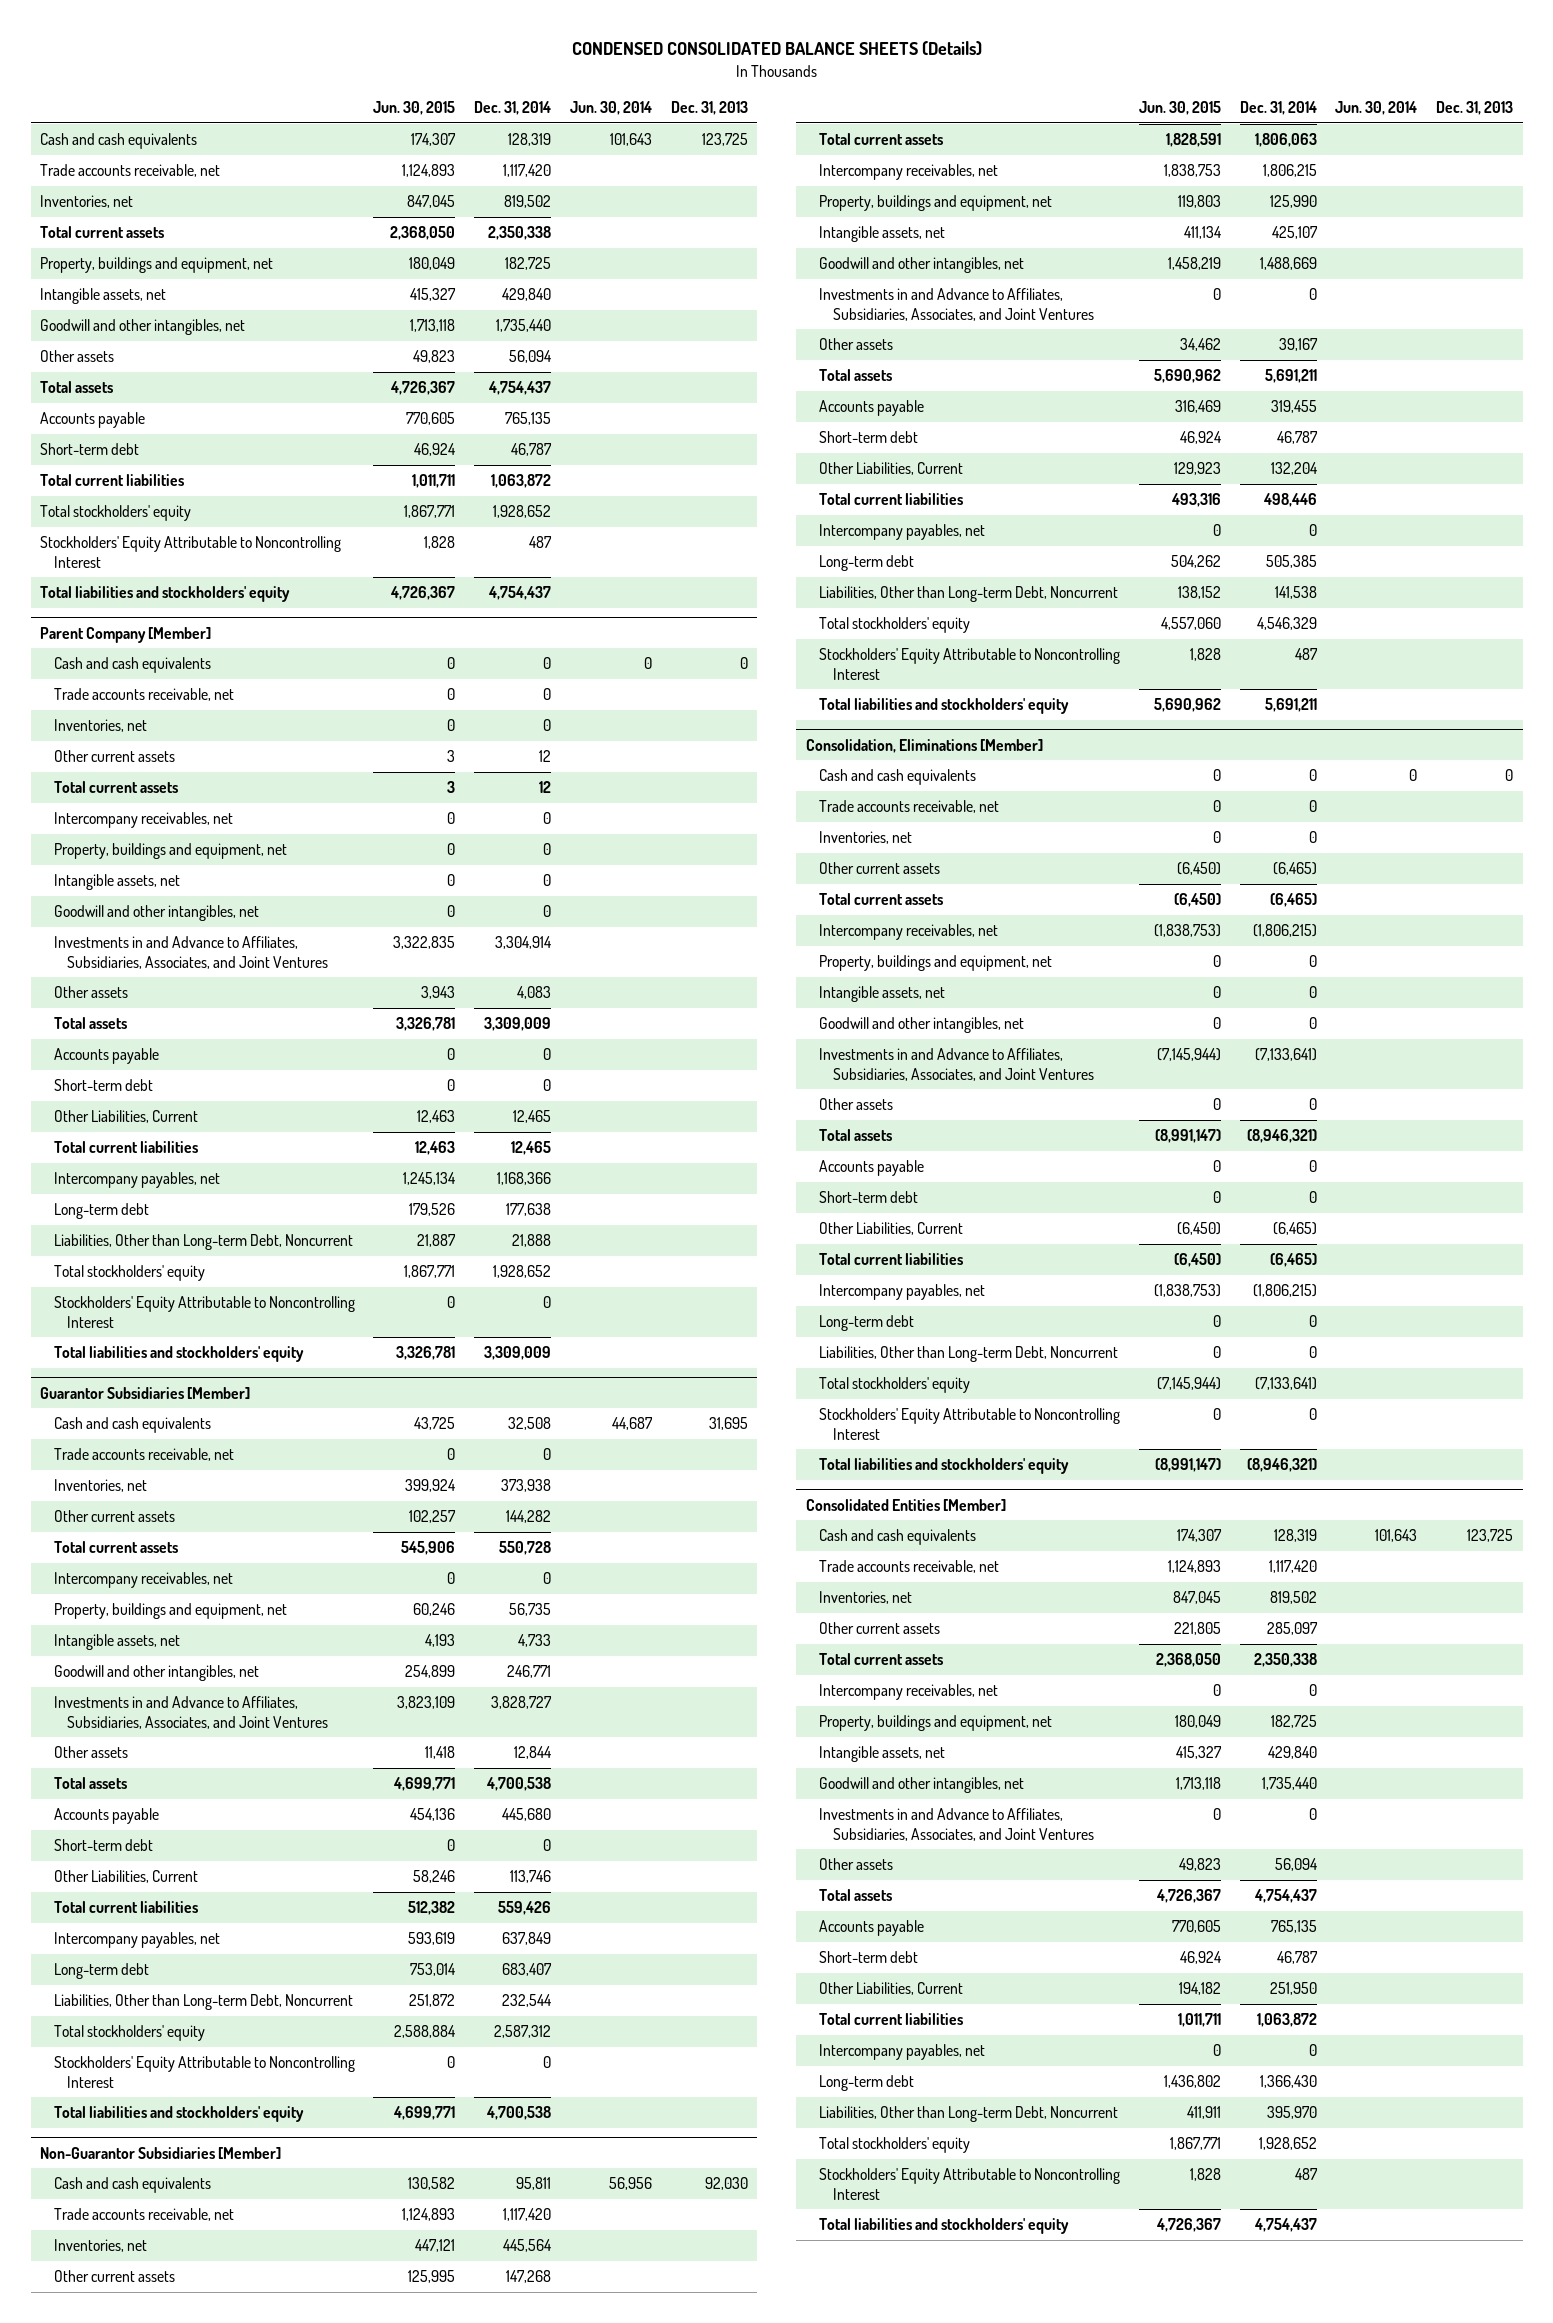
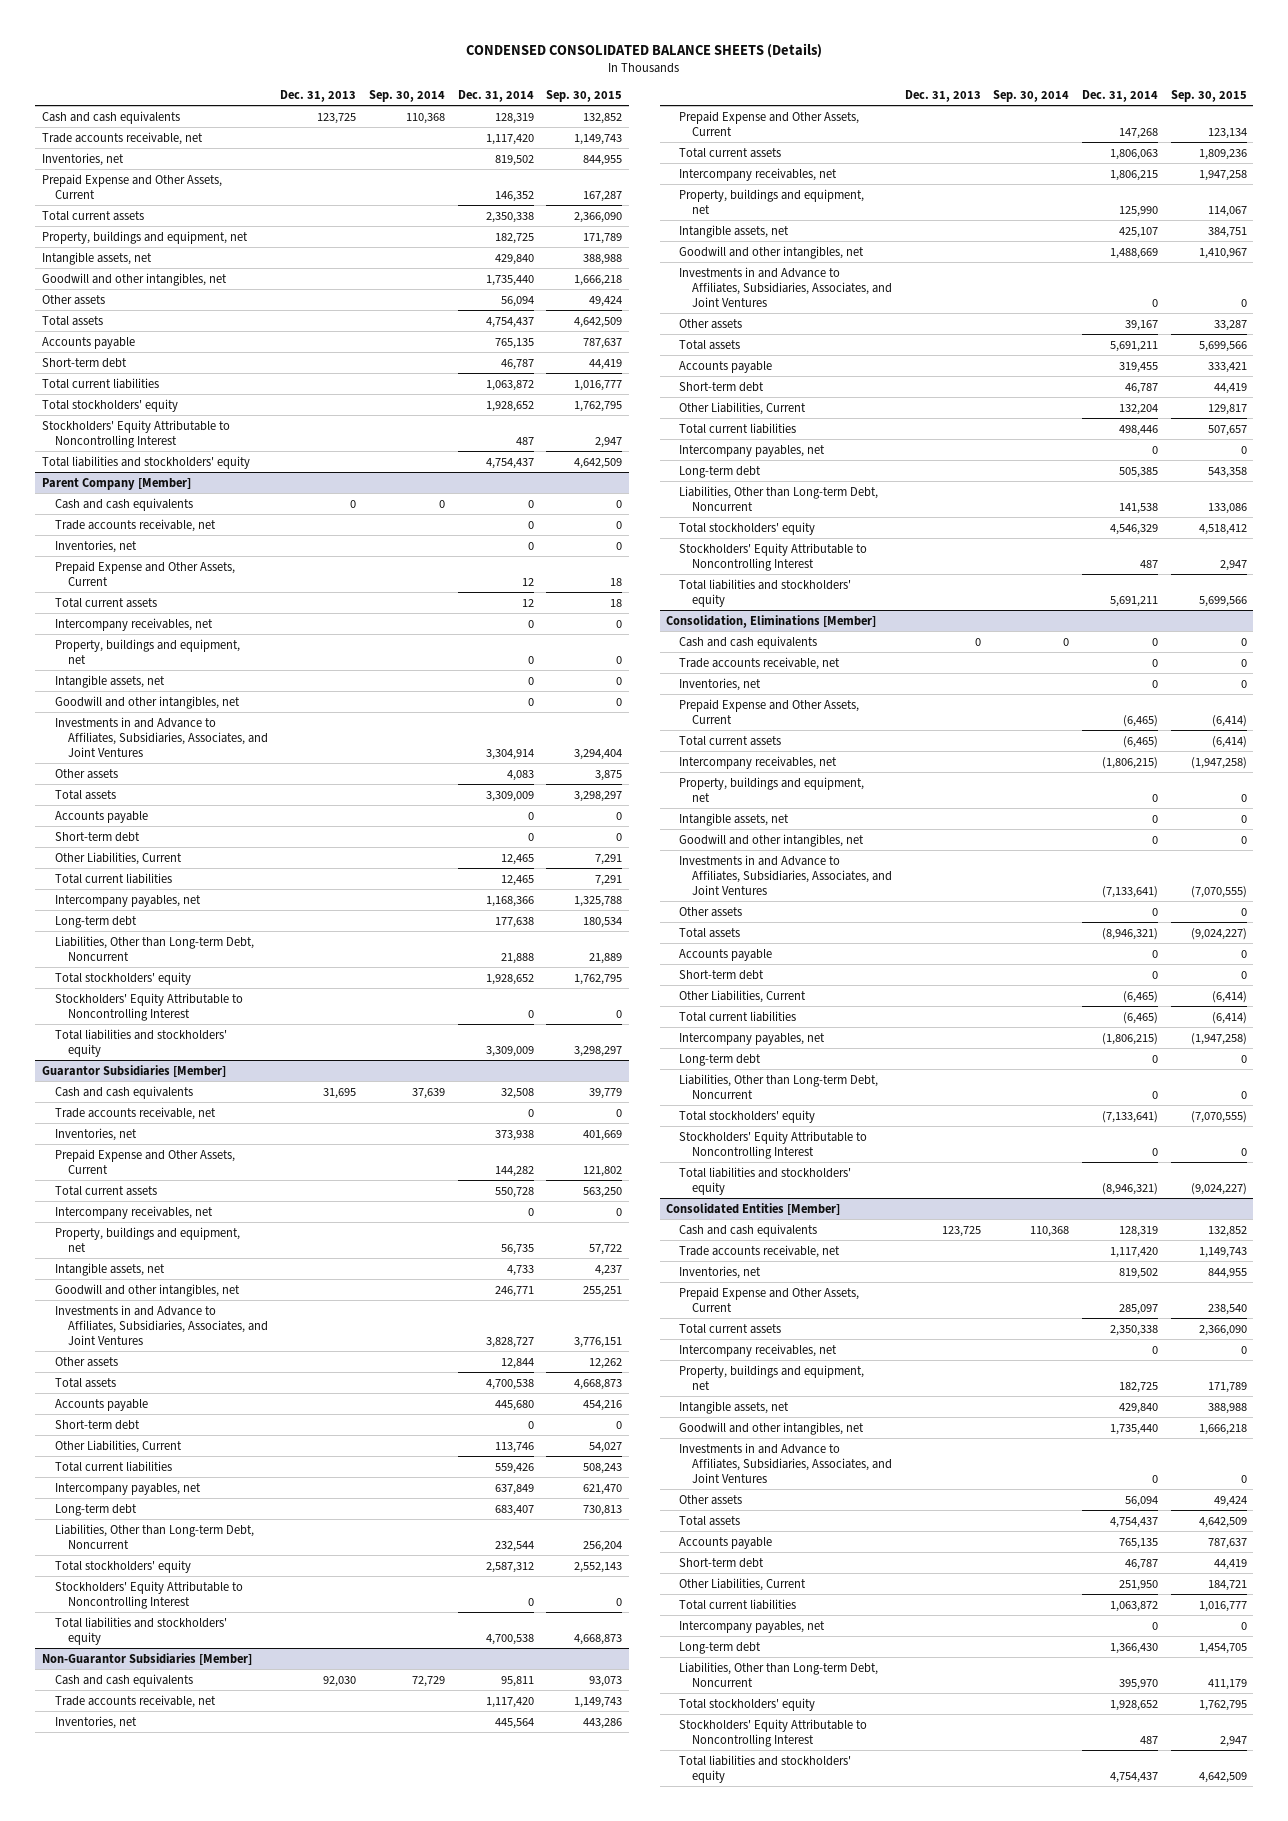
[373,101,456,116] Jun. 30, 2015 -> none
[569,101,652,116] Jun. 30, 2014 -> none
none -> [369,89,446,102] Sep. 30, 2014
none -> [546,89,623,102] Sep. 30, 2015
none -> [41,173,222,199] Prepaid Expense and Other Assets, Current
[53,750,175,763] Other current assets -> [54,560,235,586] Prepaid Expense and Other Assets, Current
[53,1510,175,1523] Other current assets -> [54,1148,235,1174] Prepaid Expense and Other Assets, Current
[53,2270,175,2283] Other current assets -> [679,110,860,136] Prepaid Expense and Other Assets, Current
[819,862,941,875] Other current assets -> [679,698,860,724] Prepaid Expense and Other Assets, Current
[819,1622,941,1635] Other current assets -> [679,1286,860,1312] Prepaid Expense and Other Assets, Current

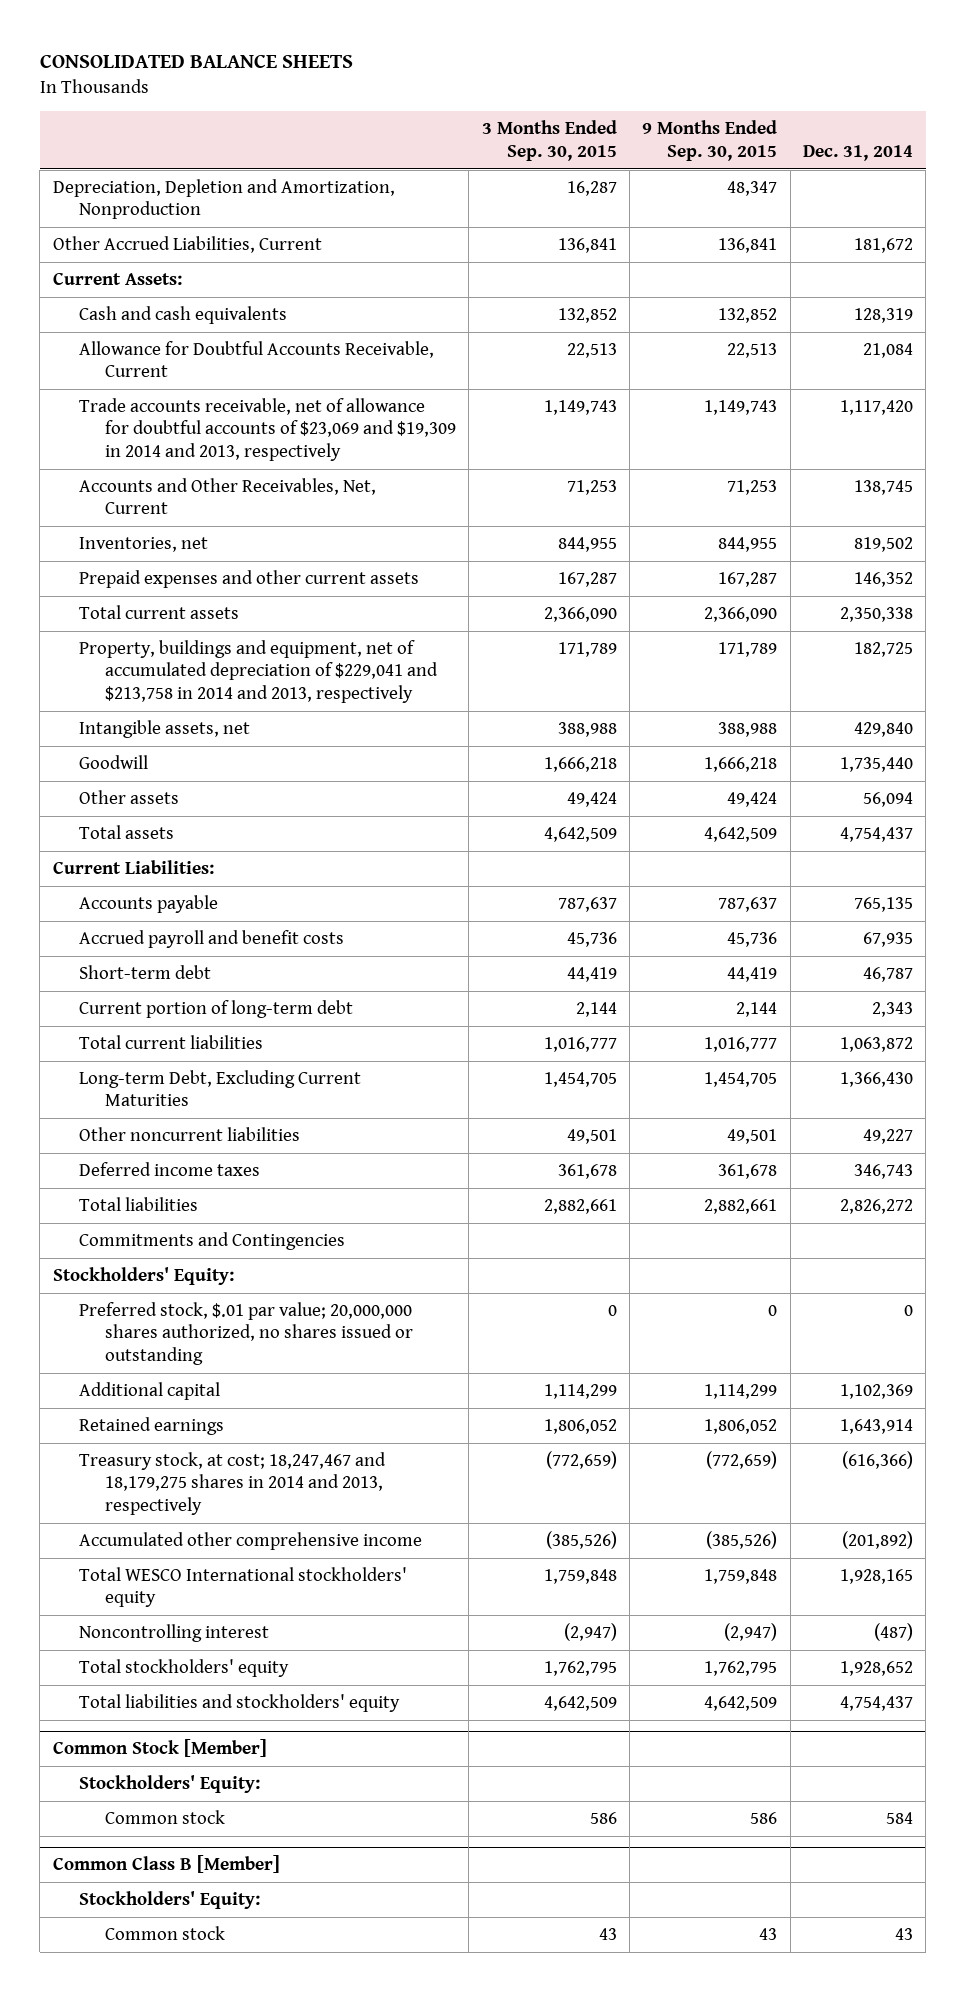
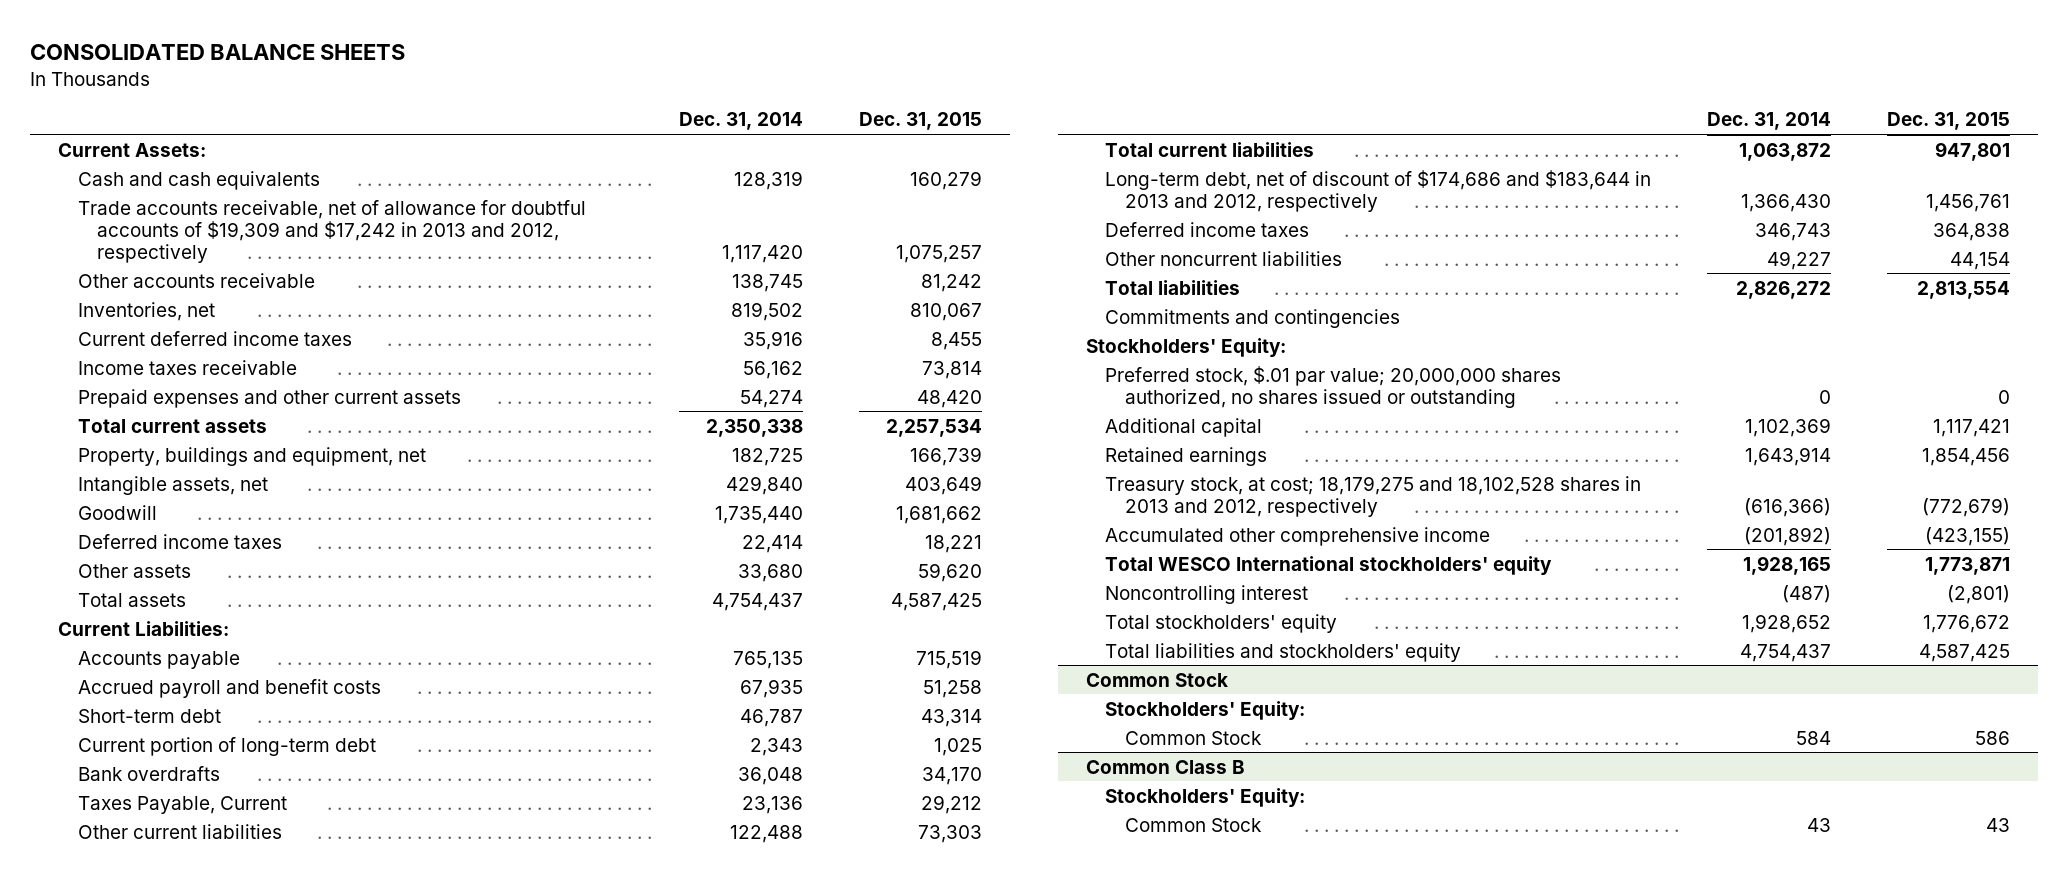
[481,120,617,161] 3 Months Ended Sep. 30, 2015 -> none
[642,120,778,161] 9 Months Ended Sep. 30, 2015 -> none
none -> [859,112,983,131] Dec. 31, 2015
[52,179,395,220] Depreciation, Depletion and Amortization, Nonproduction -> none
[52,236,322,254] Other Accrued Liabilities, Current -> none
[78,341,434,378] Allowance for Doubtful Accounts Receivable, Current -> none
[78,398,456,461] Trade accounts receivable, net of allowance for doubtful accounts of $23,069 and $19,309 in 2014 and 2013, respectively -> [77,199,586,263] Trade accounts receivable, net of allowance for doubtful accounts of $19,309 and $17,242 in 2013 and 2012, respectively
[78,478,376,515] Accounts and Other Receivables, Net, Current -> [77,272,315,288] Other accounts receivable
none -> [77,330,352,346] Current deferred income taxes
none -> [77,359,297,375] Income taxes receivable
[853,572,913,588] 146,352 -> [740,389,804,408] 54,274
[78,640,438,703] Property, buildings and equipment, net of accumulated depreciation of $229,041 and $213,758 in 2014 and 2013, respectively -> [77,446,426,466] Property, buildings and equipment, net
none -> [77,533,282,549] Deferred income taxes
[862,792,913,808] 56,094 -> [738,563,804,582] 33,680
none -> [77,765,220,781] Bank overdrafts
none -> [77,795,287,814] Taxes Payable, Current
none -> [77,823,282,839] Other current liabilities
[78,1070,361,1107] Long-term Debt, Excluding Current Maturities -> [1105,169,1652,212] Long-term debt, net of discount of $174,686 and $183,644 in 2013 and 2012, respectively
[78,1127,300,1142] Other noncurrent liabilities -> [1105,250,1343,266] Other noncurrent liabilities
[78,1232,345,1251] Commitments and Contingencies -> [1105,308,1401,328] Commitments and contingencies
[78,1452,386,1515] Treasury stock, at cost; 18,247,467 and 18,179,275 shares in 2014 and 2013, respectively -> [1105,475,1642,517] Treasury stock, at cost; 18,179,275 and 18,102,528 shares in 2013 and 2012, respectively
[52,1739,267,1758] Common Stock [Member] -> [1085,672,1228,687] Common Stock
[104,1810,225,1825] Common stock -> [1124,730,1262,745] Common Stock
[52,1855,280,1874] Common Class B [Member] -> [1085,759,1245,774] Common Class B
[104,1926,225,1941] Common stock -> [1124,817,1262,832] Common Stock

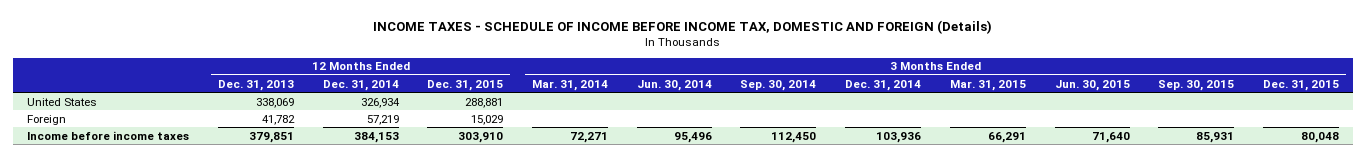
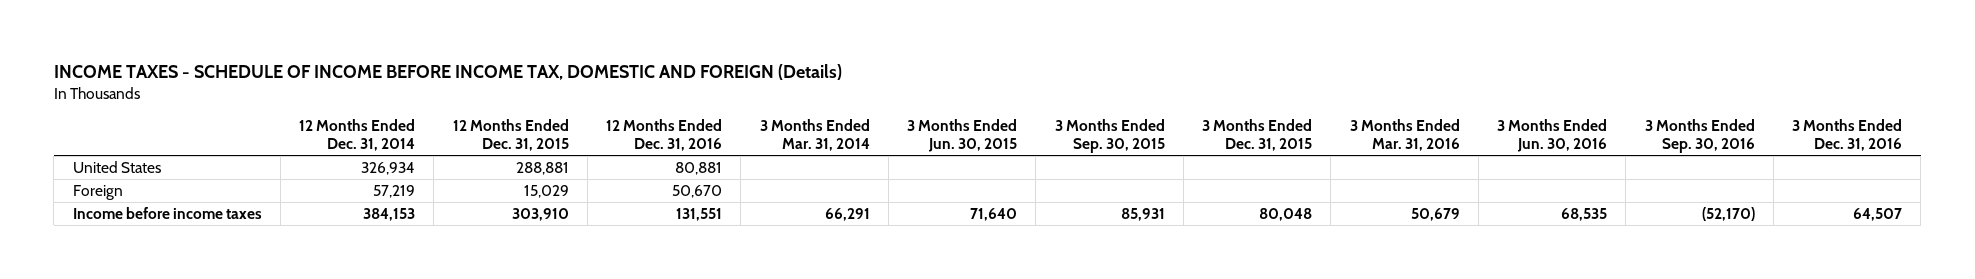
[217,79,294,91] Dec. 31, 2013 -> none
[636,79,712,91] Jun. 30, 2014 -> none
[740,79,817,91] Sep. 30, 2014 -> none
[845,79,922,91] Dec. 31, 2014 -> none
[949,79,1026,91] Mar. 31, 2015 -> none
none -> [606,118,723,152] 12 Months Ended Dec. 31, 2016
none -> [1349,118,1460,152] 3 Months Ended Mar. 31, 2016
none -> [1497,118,1608,153] 3 Months Ended Jun. 30, 2016
none -> [1644,118,1755,154] 3 Months Ended Sep. 30, 2016
none -> [1792,118,1903,152] 3 Months Ended Dec. 31, 2016
[569,131,608,143] 72,271 -> [824,207,870,221] 66,291

